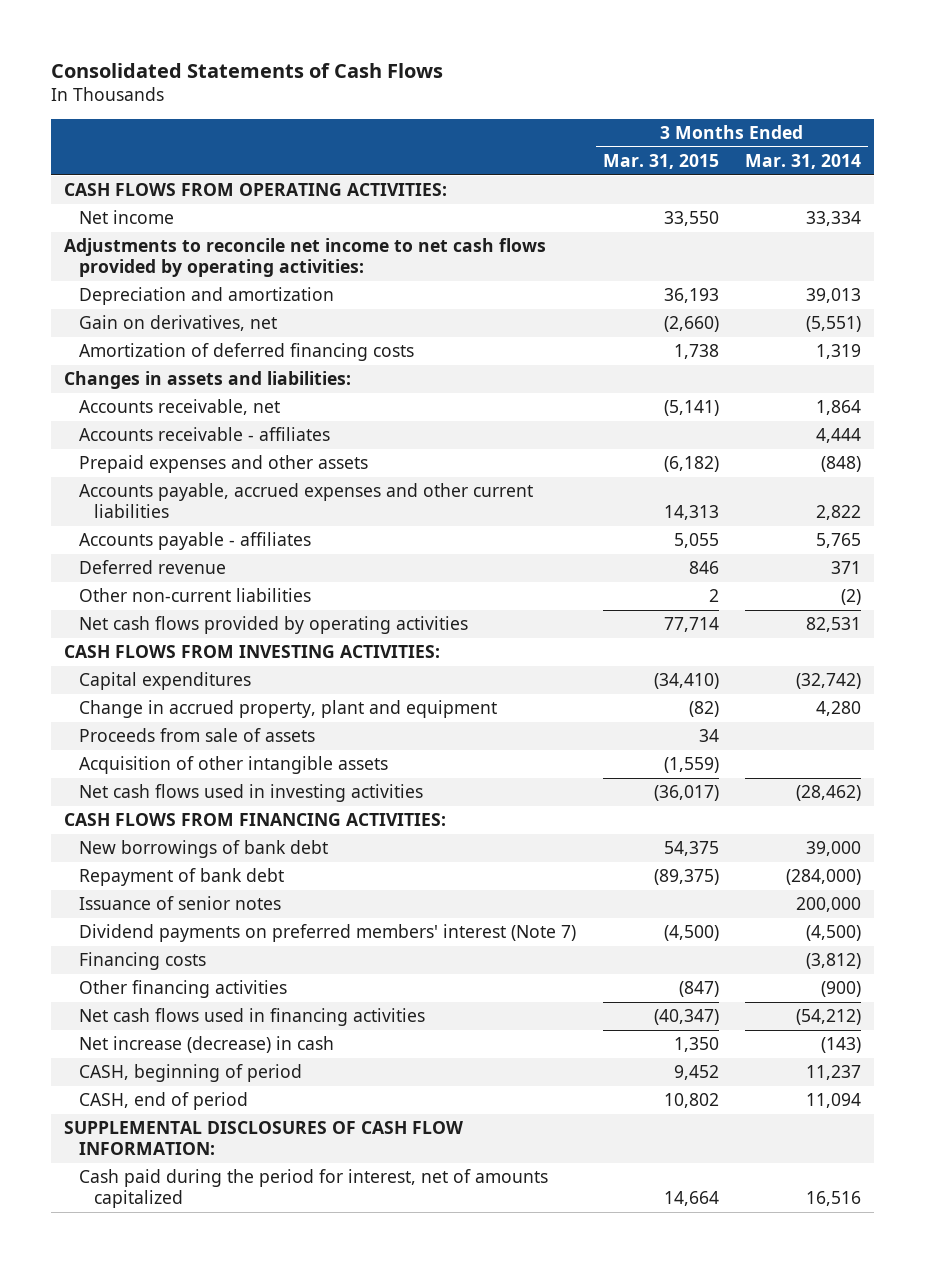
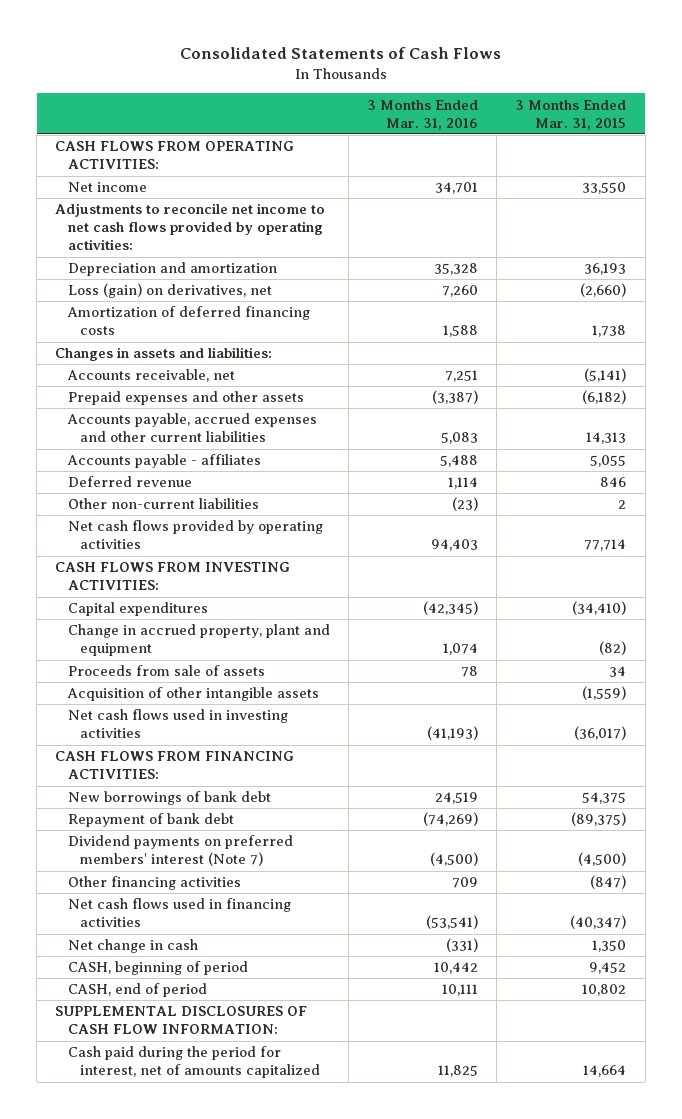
[745,154,862,170] Mar. 31, 2014 -> none
none -> [366,99,478,130] 3 Months Ended Mar. 31, 2016
[79,315,278,332] Gain on derivatives, net -> [67,283,272,299] Loss (gain) on derivatives, net
[79,427,331,442] Accounts receivable - affiliates -> none
[79,896,282,911] Issuance of senior notes -> none
[79,952,207,971] Financing costs -> none
[79,1036,335,1054] Net increase (decrease) in cash -> [67,939,198,954] Net change in cash

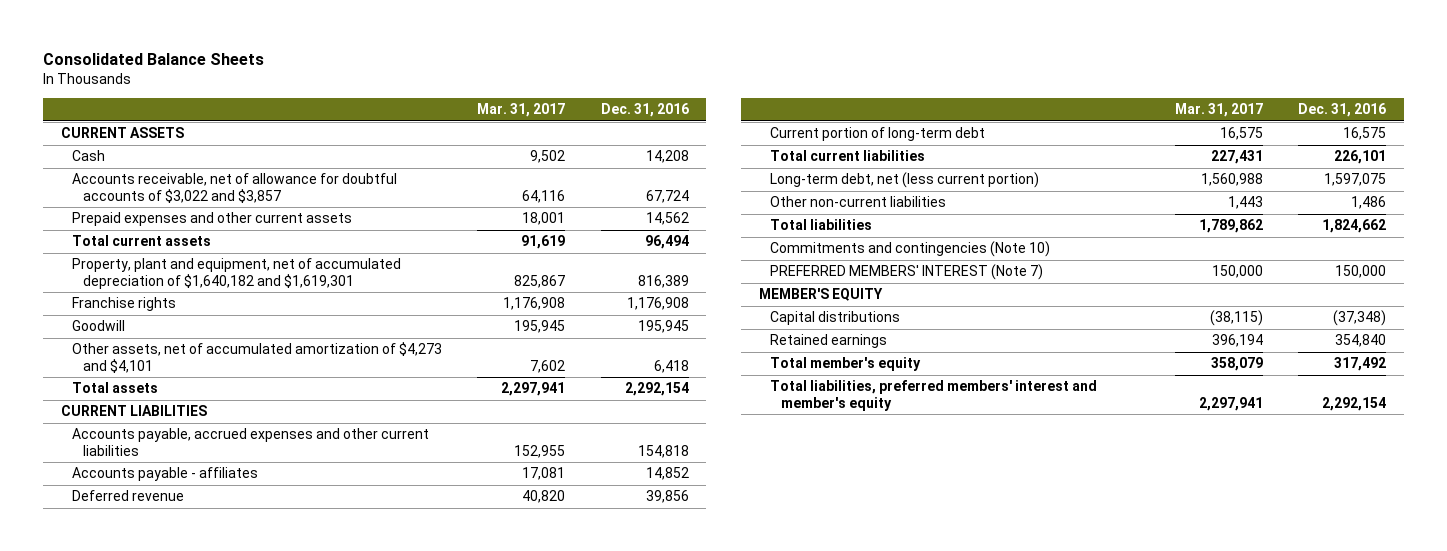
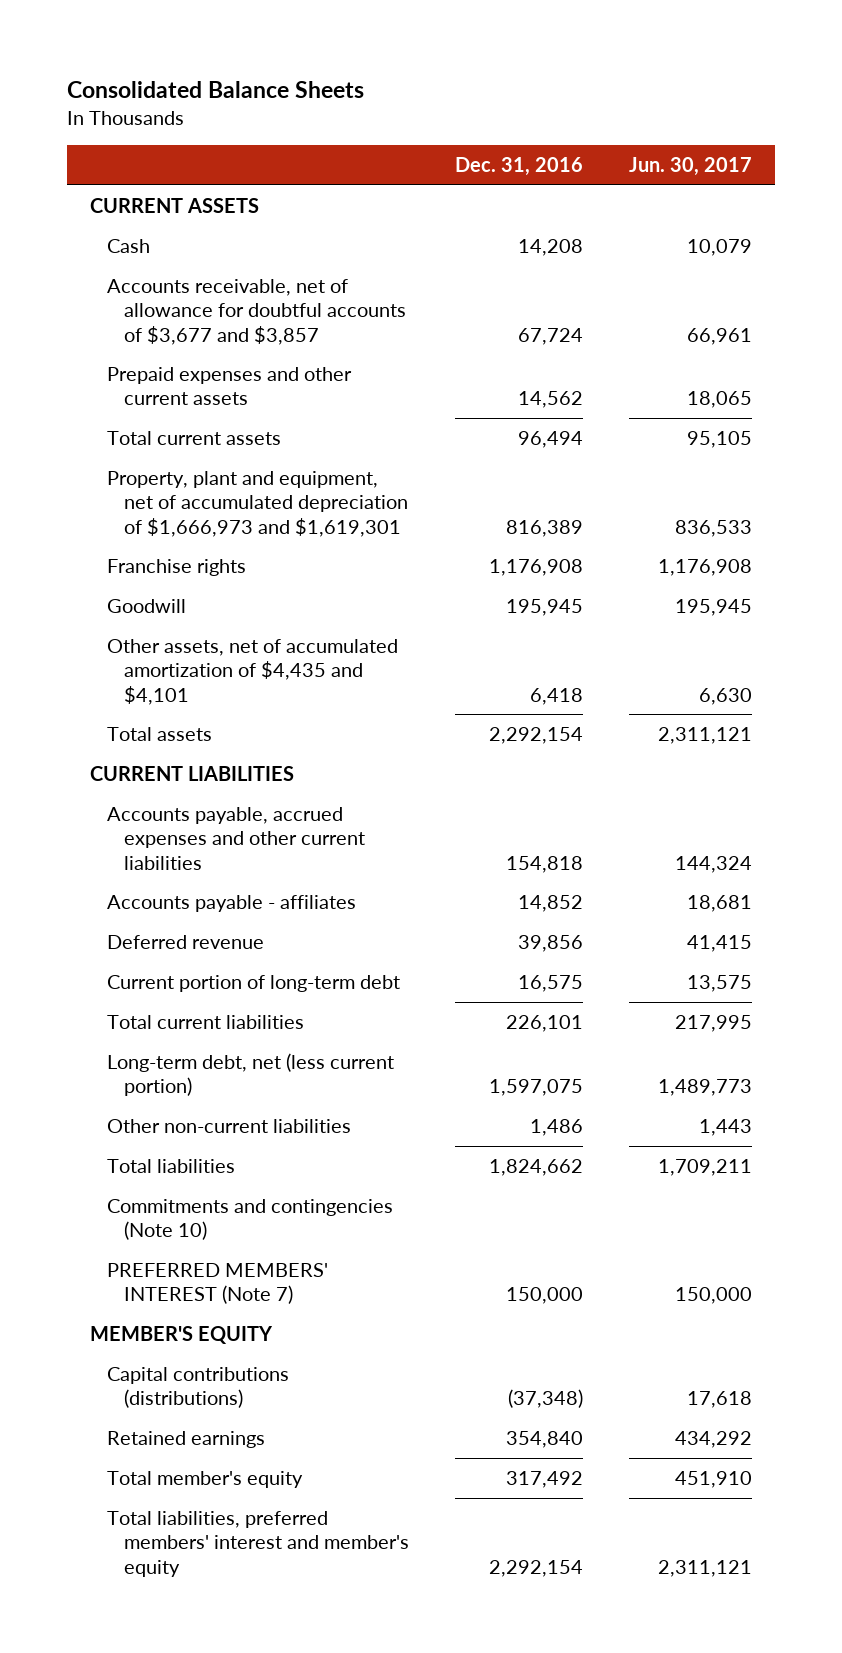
[477,102,566,117] Mar. 31, 2017 -> none
none -> [628,157,752,177] Jun. 30, 2017
[72,173,398,203] Accounts receivable, net of allowance for doubtful accounts of $3,022 and $3,857 -> [107,278,407,345] Accounts receivable, net of allowance for doubtful accounts of $3,677 and $3,857
[72,258,402,289] Property, plant and equipment, net of accumulated depreciation of $1,640,182 and $1,619,301 -> [107,470,409,537] Property, plant and equipment, net of accumulated depreciation of $1,666,973 and $1,619,301
[72,342,443,373] Other assets, net of accumulated amortization of $4,273 and $4,101 -> [107,638,399,705] Other assets, net of accumulated amortization of $4,435 and $4,101
[769,311,900,326] Capital distributions -> [107,1366,290,1409] Capital contributions (distributions)

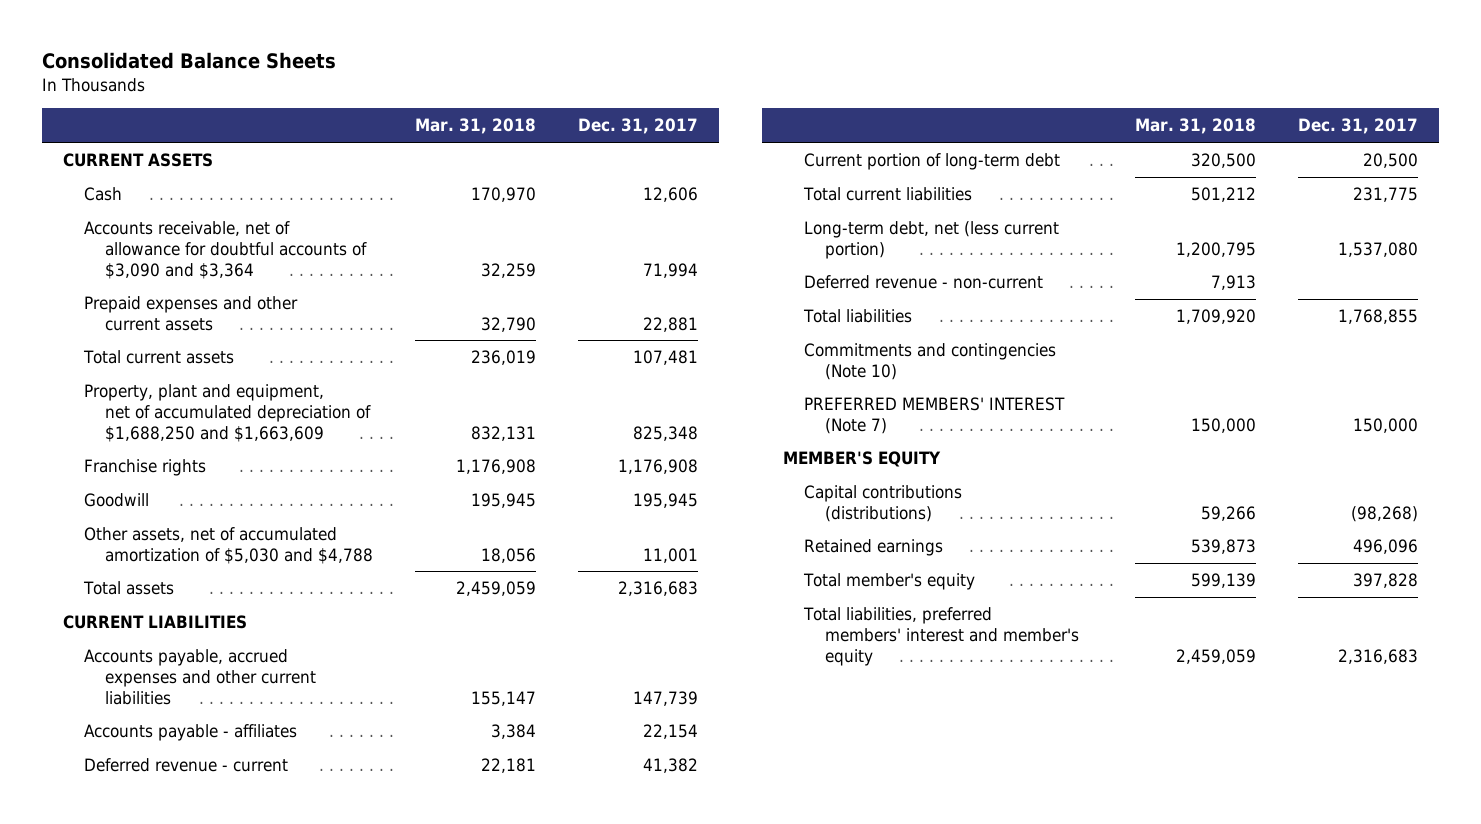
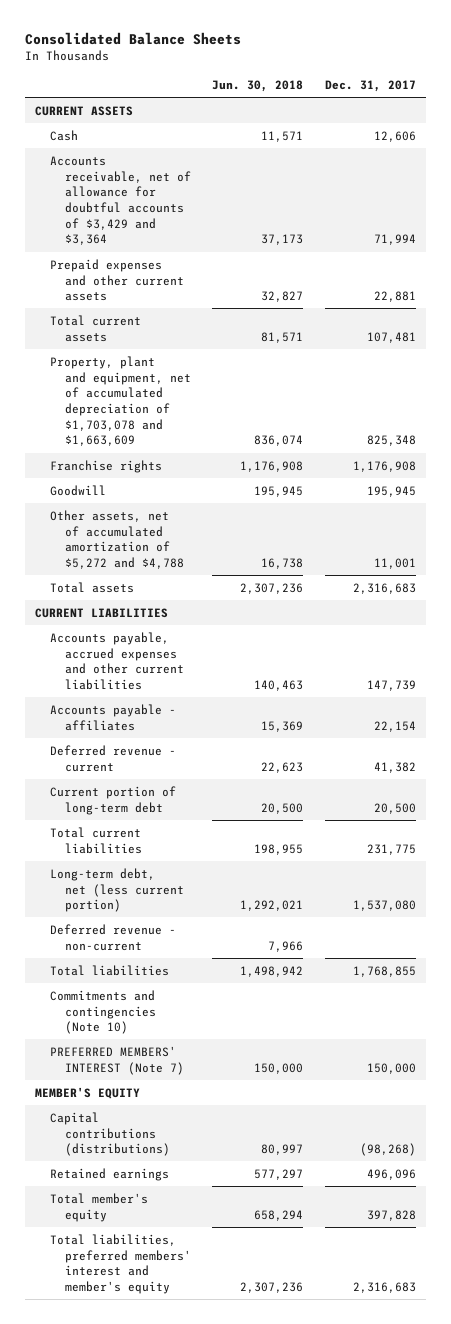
[415,118,537,135] Mar. 31, 2018 -> none
none -> [212,80,304,93] Jun. 30, 2018
[83,221,368,279] Accounts receivable, net of allowance for doubtful accounts of $3,090 and $3,364 -> [50,155,192,246] Accounts receivable, net of allowance for doubtful accounts of $3,429 and $3,364
[83,384,372,442] Property, plant and equipment, net of accumulated depreciation of $1,688,250 and $1,663,609 -> [50,355,192,447] Property, plant and equipment, net of accumulated depreciation of $1,703,078 and $1,663,609
[83,527,374,564] Other assets, net of accumulated amortization of $5,030 and $4,788 -> [50,509,185,569] Other assets, net of accumulated amortization of $5,272 and $4,788

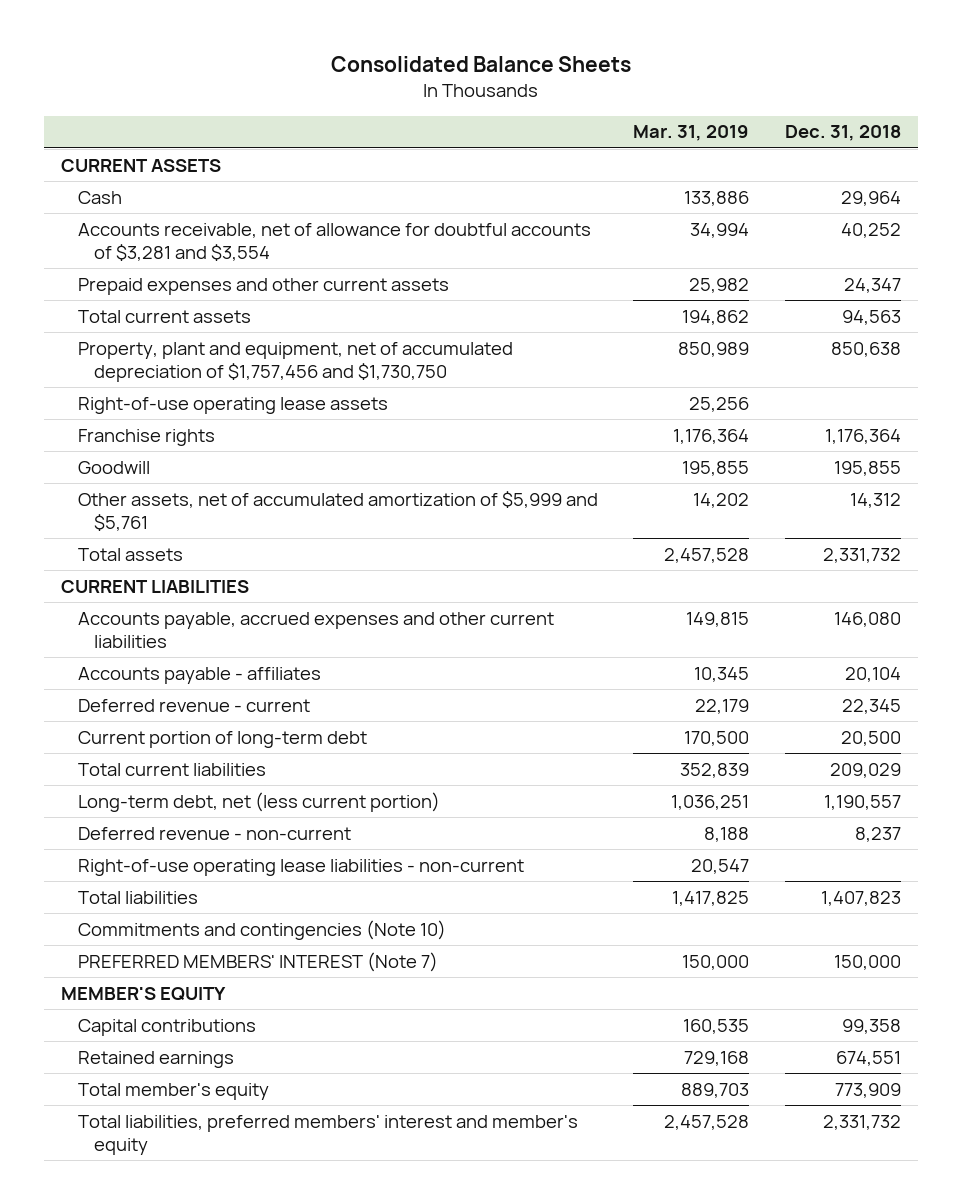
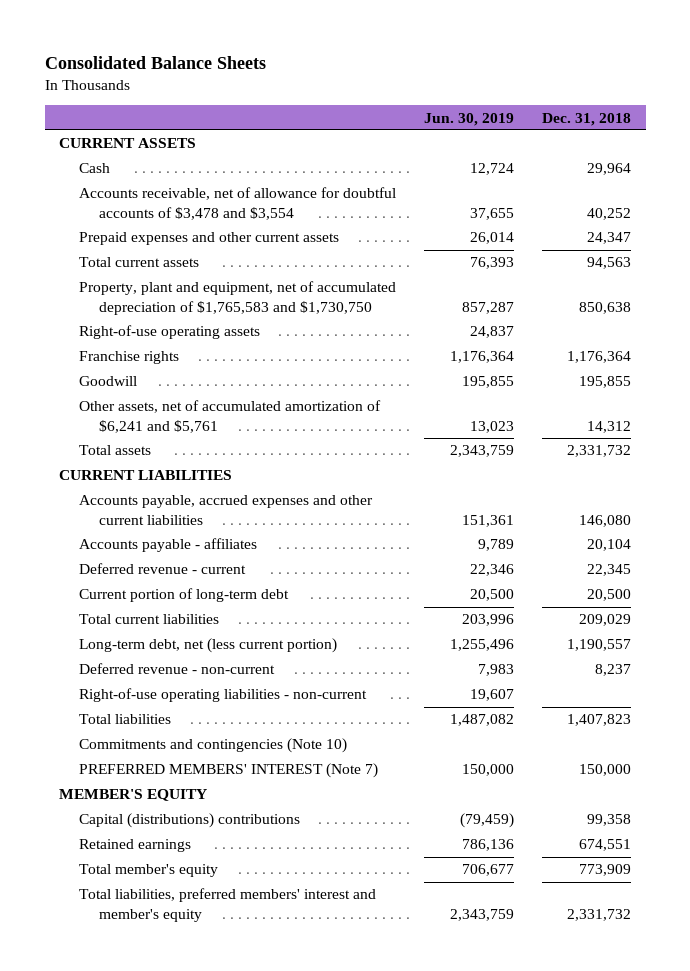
[633,125,750,142] Mar. 31, 2019 -> none
none -> [424,112,515,126] Jun. 30, 2019
[77,222,591,261] Accounts receivable, net of allowance for doubtful accounts of $3,281 and $3,554 -> [79,187,397,220] Accounts receivable, net of allowance for doubtful accounts of $3,478 and $3,554
[77,341,513,382] Property, plant and equipment, net of accumulated depreciation of $1,757,456 and $1,730,750 -> [79,281,397,315] Property, plant and equipment, net of accumulated depreciation of $1,765,583 and $1,730,750
[77,396,388,414] Right-of-use operating lease assets -> [79,325,261,340] Right-of-use operating assets
[77,490,598,531] Other assets, net of accumulated amortization of $5,999 and $5,761 -> [79,400,382,433] Other assets, net of accumulated amortization of $6,241 and $5,761
[77,858,524,876] Right-of-use operating lease liabilities - non-current -> [79,688,368,703] Right-of-use operating liabilities - non-current
[77,1018,256,1036] Capital contributions -> [79,813,301,829] Capital (distributions) contributions

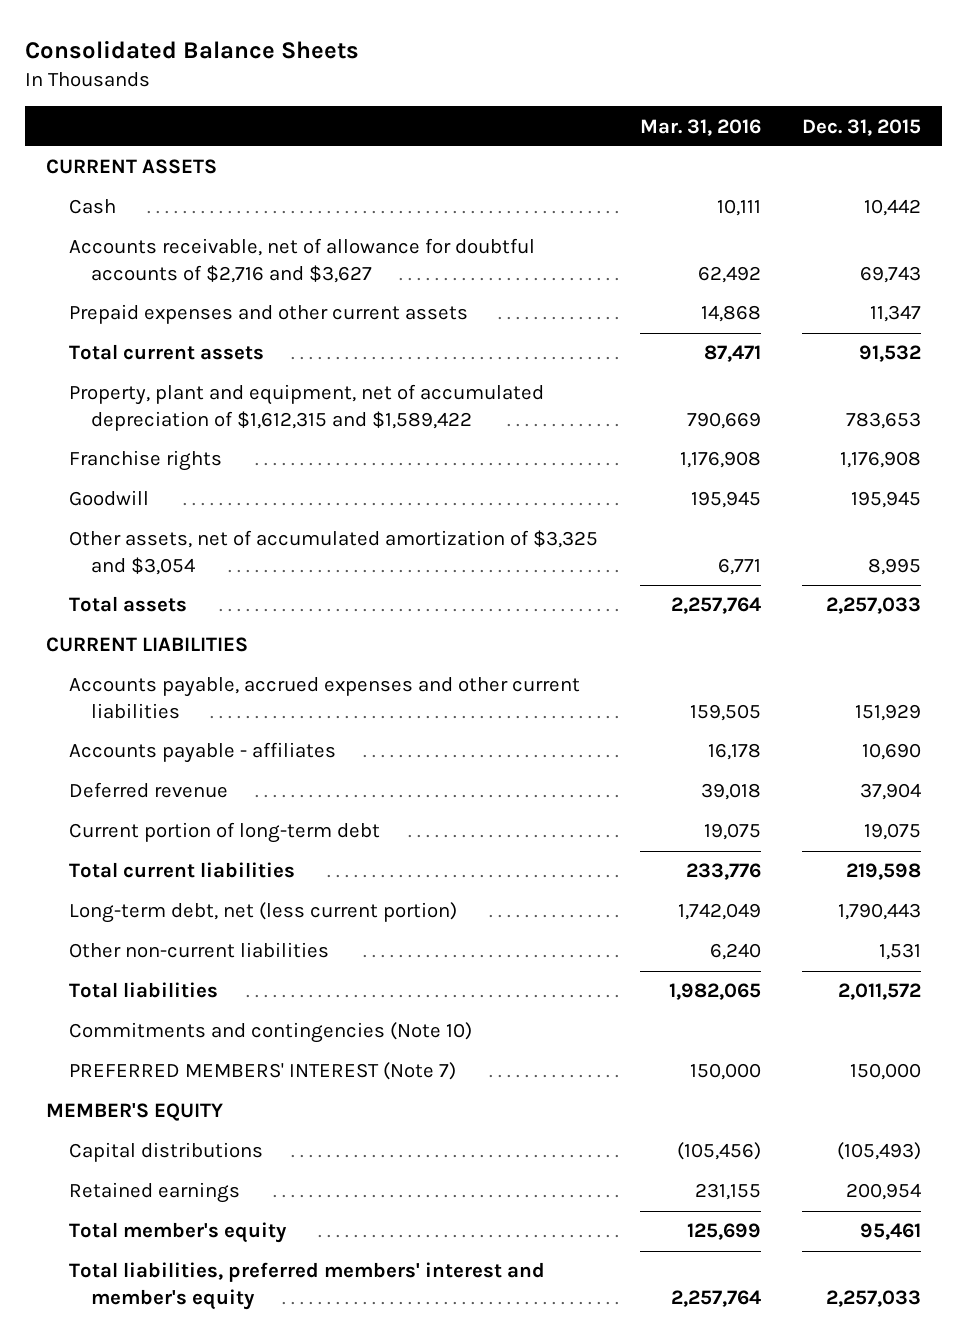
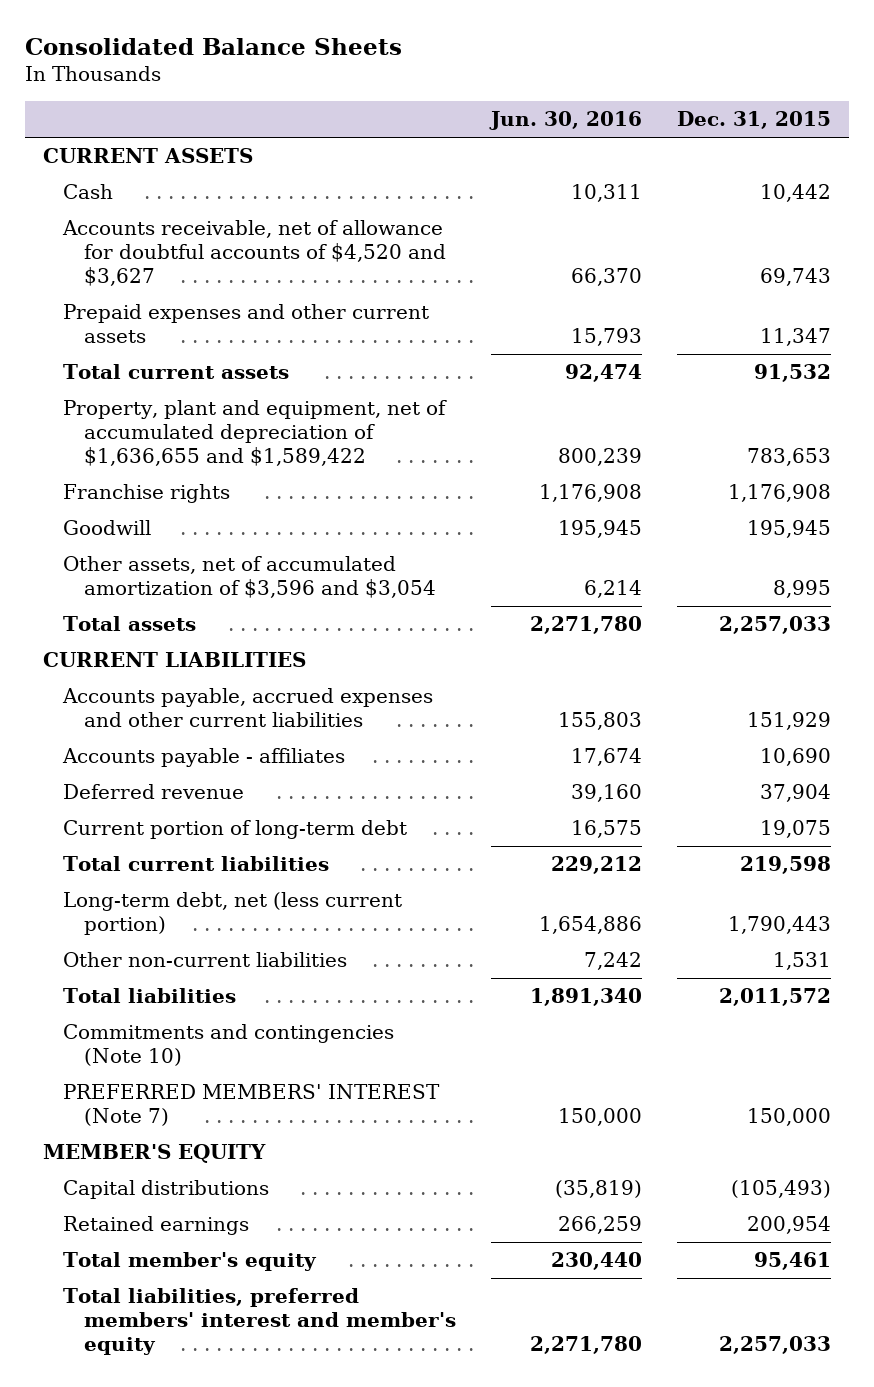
[639,118,761,136] Mar. 31, 2016 -> none
none -> [489,111,643,131] Jun. 30, 2016
[68,238,535,283] Accounts receivable, net of allowance for doubtful accounts of $2,716 and $3,627 -> [62,220,447,287] Accounts receivable, net of allowance for doubtful accounts of $4,520 and $3,627
[68,384,544,431] Property, plant and equipment, net of accumulated depreciation of $1,612,315 and $1,589,422 -> [63,400,448,467] Property, plant and equipment, net of accumulated depreciation of $1,636,655 and $1,589,422
[68,530,598,575] Other assets, net of accumulated amortization of $3,325 and $3,054 -> [63,556,437,599] Other assets, net of accumulated amortization of $3,596 and $3,054

